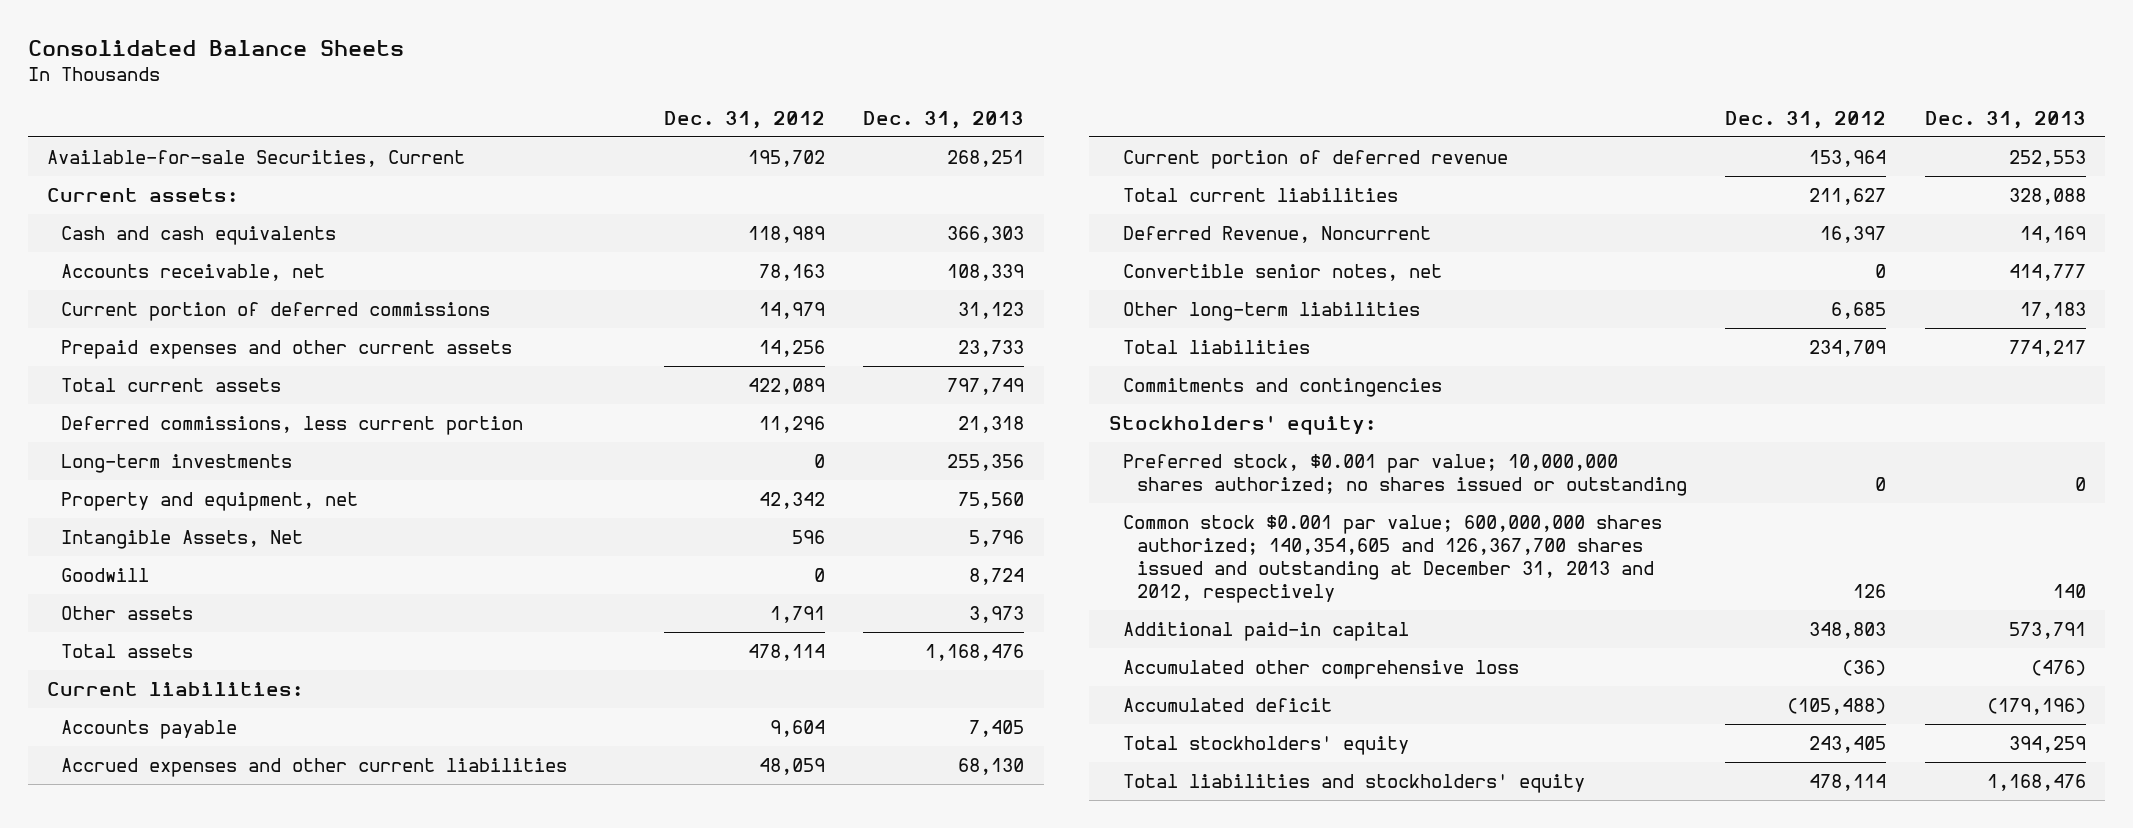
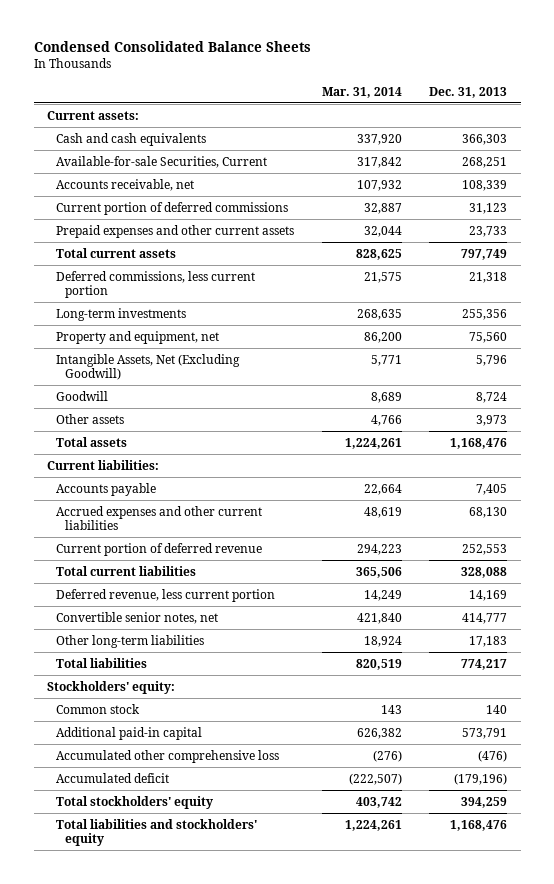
[27,40,404,57] Consolidated Balance Sheets -> [33,40,311,52] Condensed Consolidated Balance Sheets
[663,110,825,129] Dec. 31, 2012 -> none
none -> [321,86,402,98] Mar. 31, 2014
[47,149,466,167] Available-for-sale Securities, Current -> [56,155,268,168] Available-for-sale Securities, Current
[61,529,304,549] Intangible Assets, Net -> [56,353,241,380] Intangible Assets, Net (Excluding Goodwill)
[1122,225,1431,243] Deferred Revenue, Noncurrent -> [56,588,276,602] Deferred revenue, less current portion
[1122,377,1442,397] Commitments and contingencies -> none
[1122,453,1687,496] Preferred stock, $0.001 par value; 10,000,000 shares authorized; no shares issued or outstanding -> none
[1122,514,1662,604] Common stock $0.001 par value; 600,000,000 shares authorized; 140,354,605 and 126,367,700 shares issued and outstanding at December 31, 2013 and 2012, respectively -> [56,703,141,714] Common stock

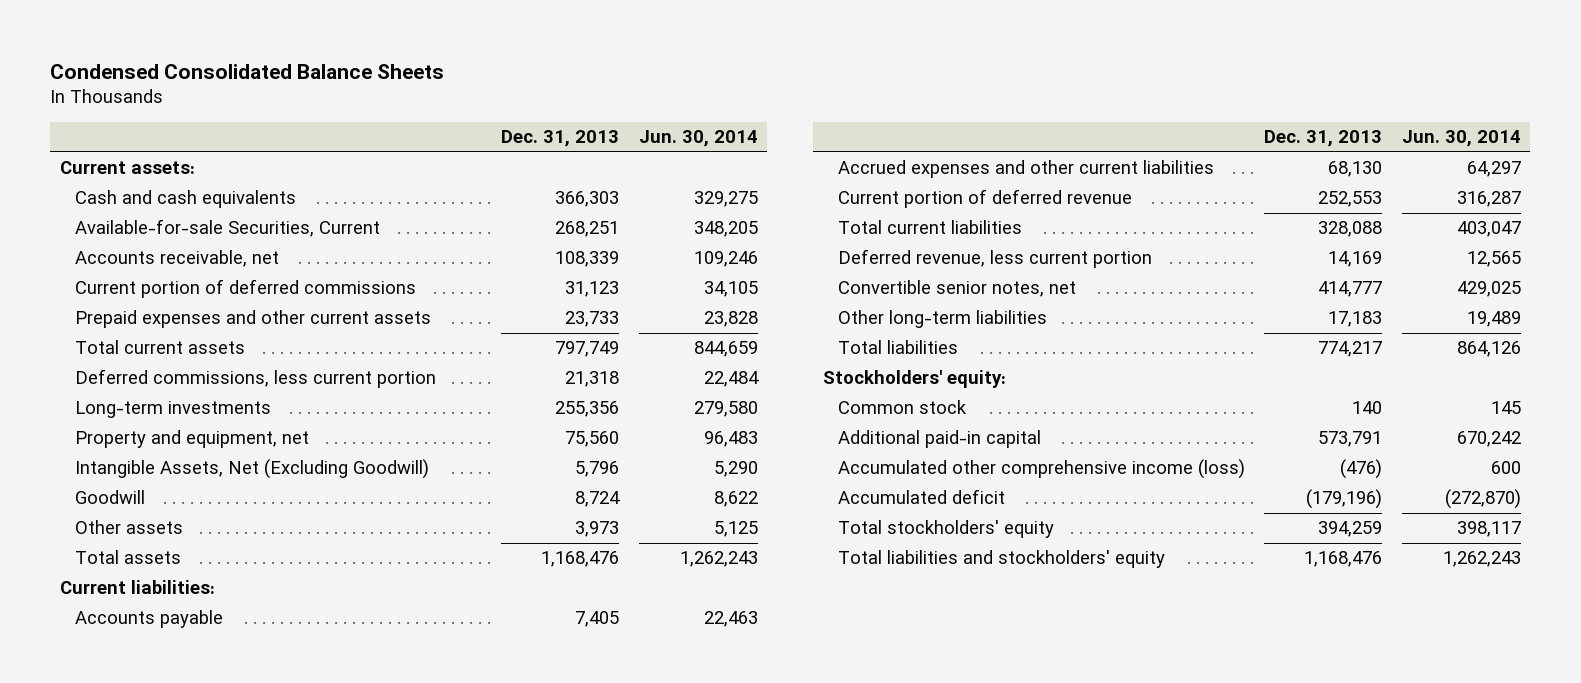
[321,86,402,98] Mar. 31, 2014 -> none
none -> [638,130,758,148] Jun. 30, 2014
[56,749,280,763] Accumulated other comprehensive loss -> [837,459,1245,480] Accumulated other comprehensive income (loss)

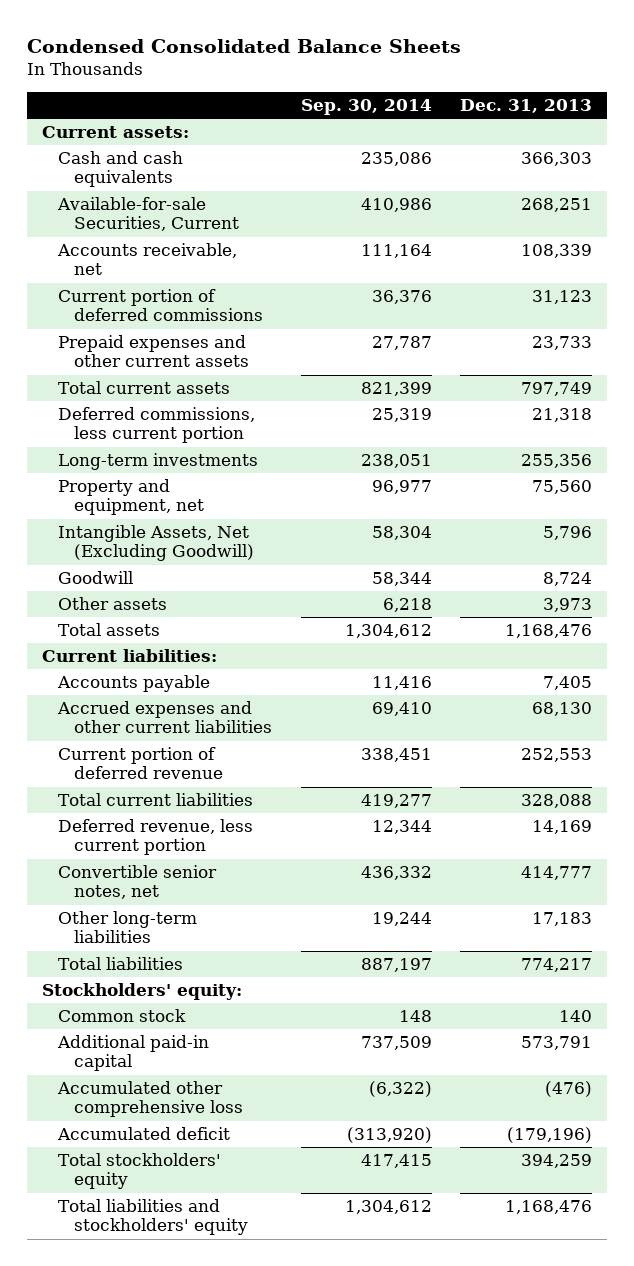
[638,130,758,148] Jun. 30, 2014 -> none
none -> [300,99,432,116] Sep. 30, 2014
[837,459,1245,480] Accumulated other comprehensive income (loss) -> [56,1081,244,1118] Accumulated other comprehensive loss

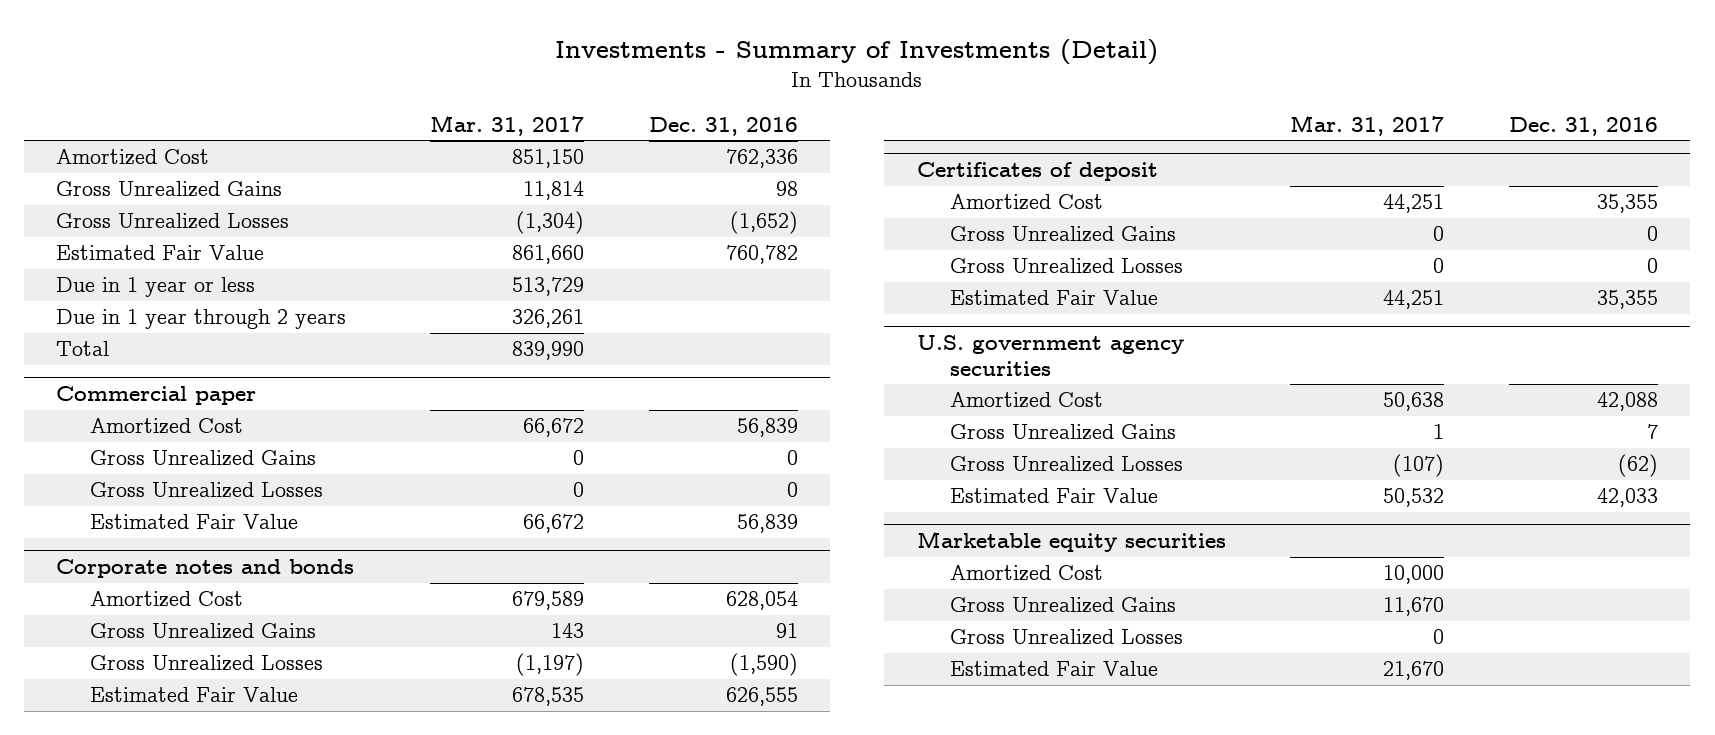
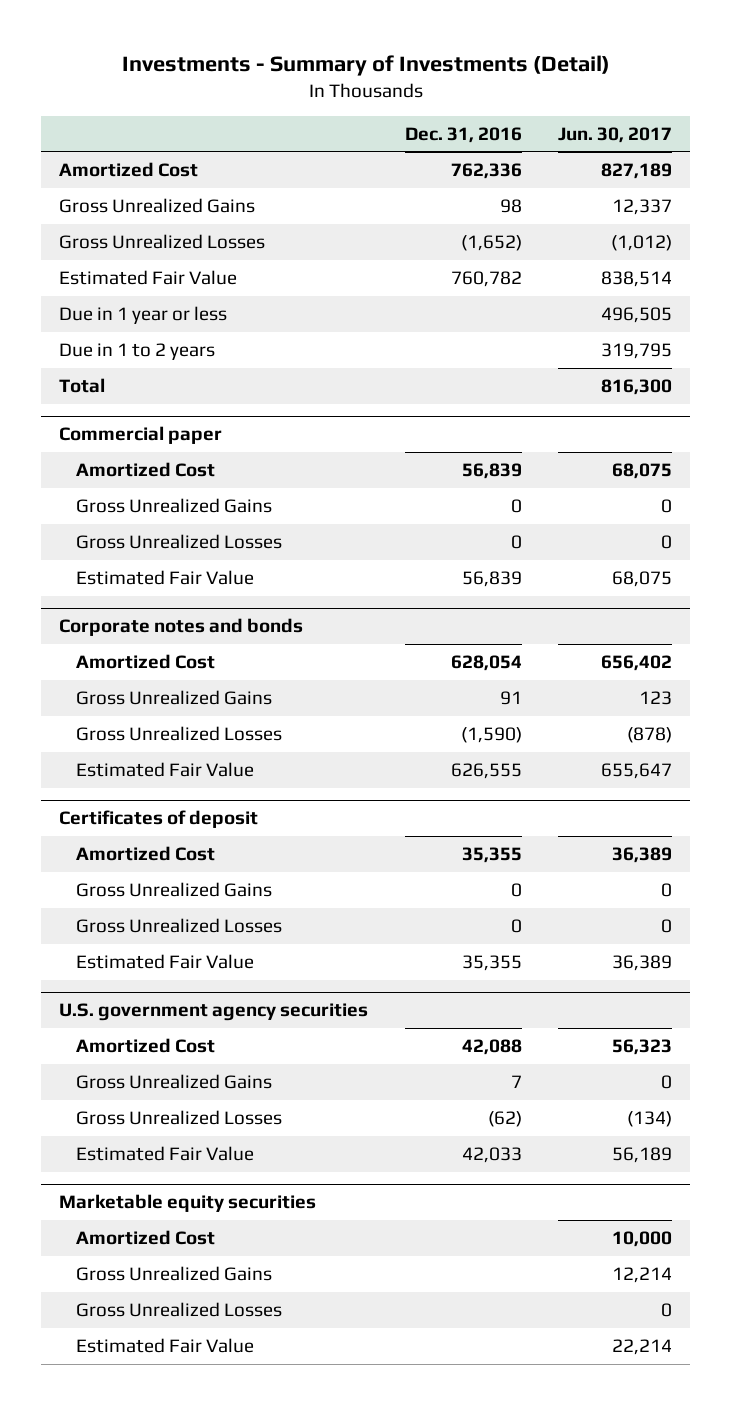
[430,114,585,136] Mar. 31, 2017 -> none
none -> [558,126,673,143] Jun. 30, 2017
[56,309,347,330] Due in 1 year through 2 years -> [59,343,216,361] Due in 1 to 2 years

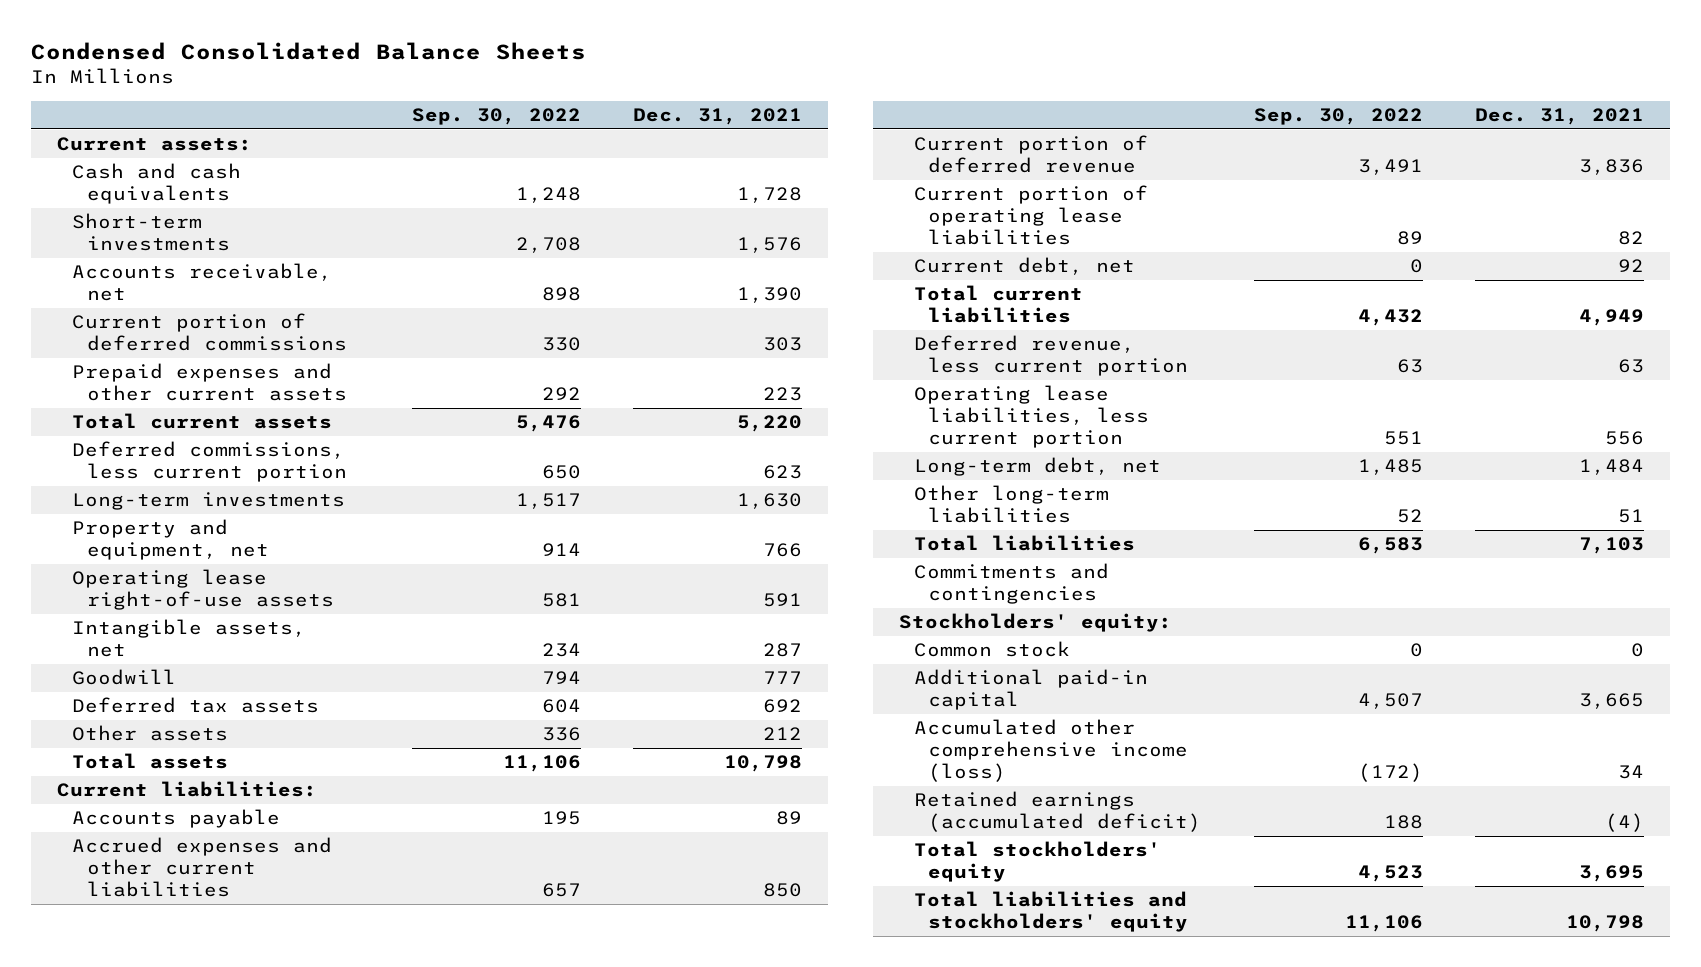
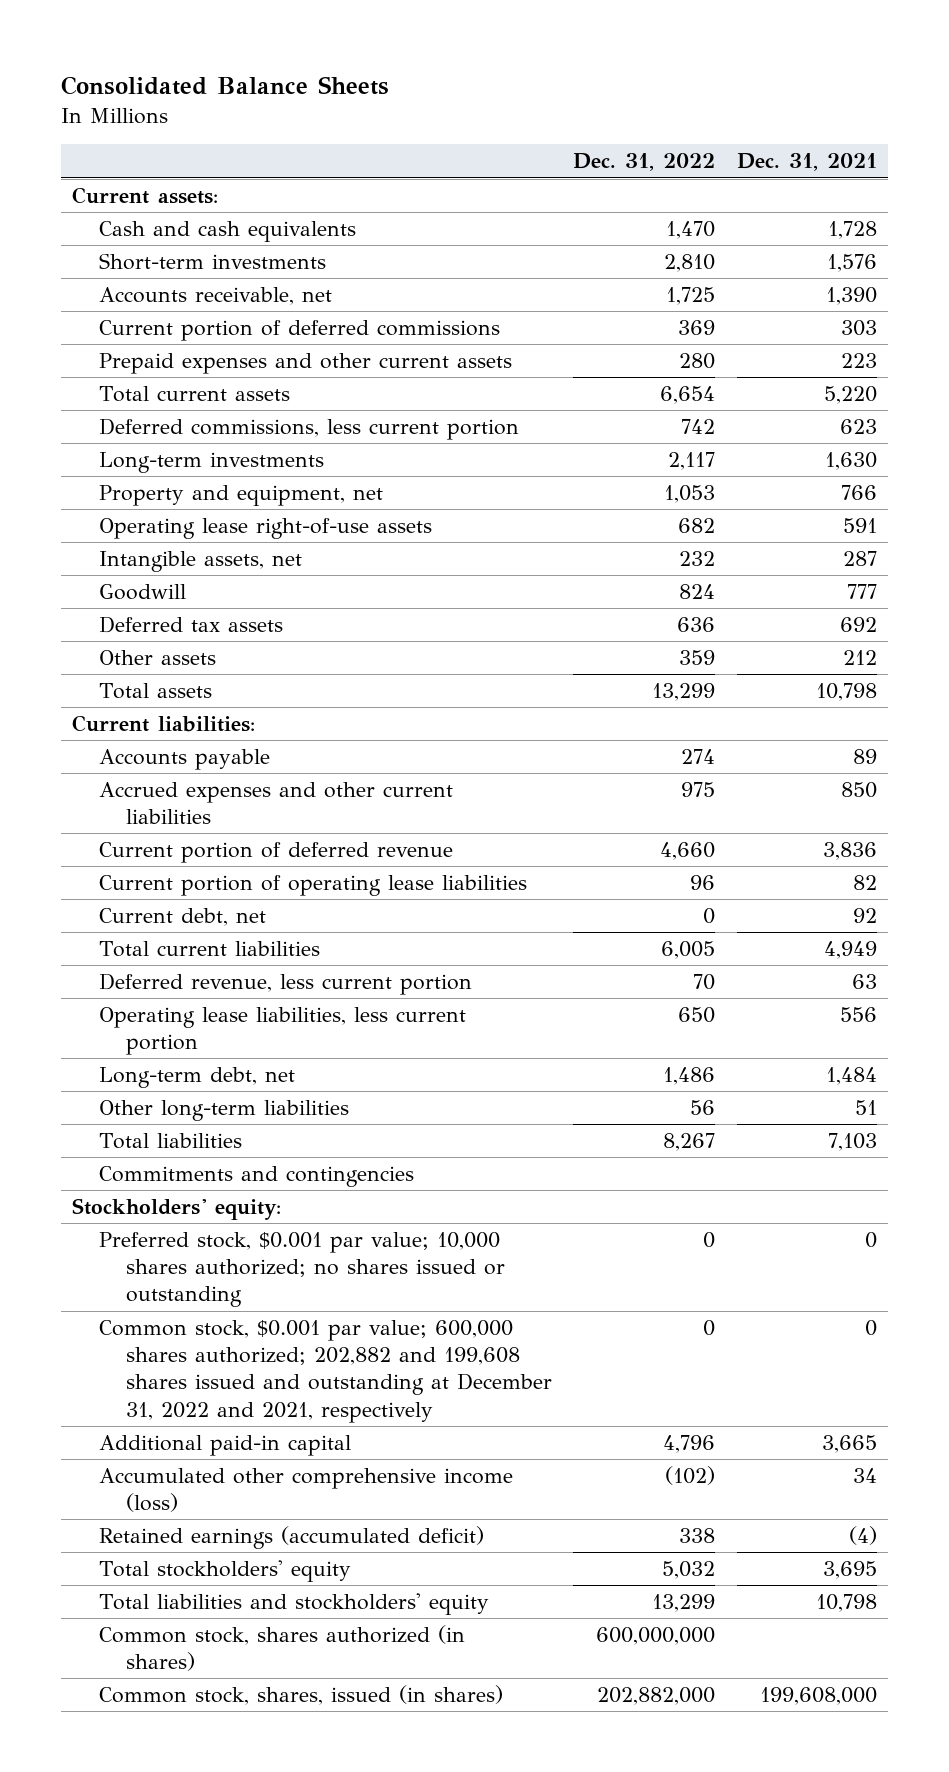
[31,41,587,60] Condensed Consolidated Balance Sheets -> [60,76,389,96] Consolidated Balance Sheets
[411,108,581,126] Sep. 30, 2022 -> none
none -> [573,153,716,172] Dec. 31, 2022
none -> [98,1231,505,1308] Preferred stock, $0.001 par value; 10,000 shares authorized; no shares issued or outstanding
[913,641,1070,658] Common stock -> [98,1319,552,1423] Common stock, $0.001 par value; 600,000 shares authorized; 202,882 and 199,608 shares issued and outstanding at December 31, 2022 and 2021, respectively
none -> [98,1624,465,1672] Common stock, shares authorized (in shares)
none -> [98,1684,503,1705] Common stock, shares, issued (in shares)

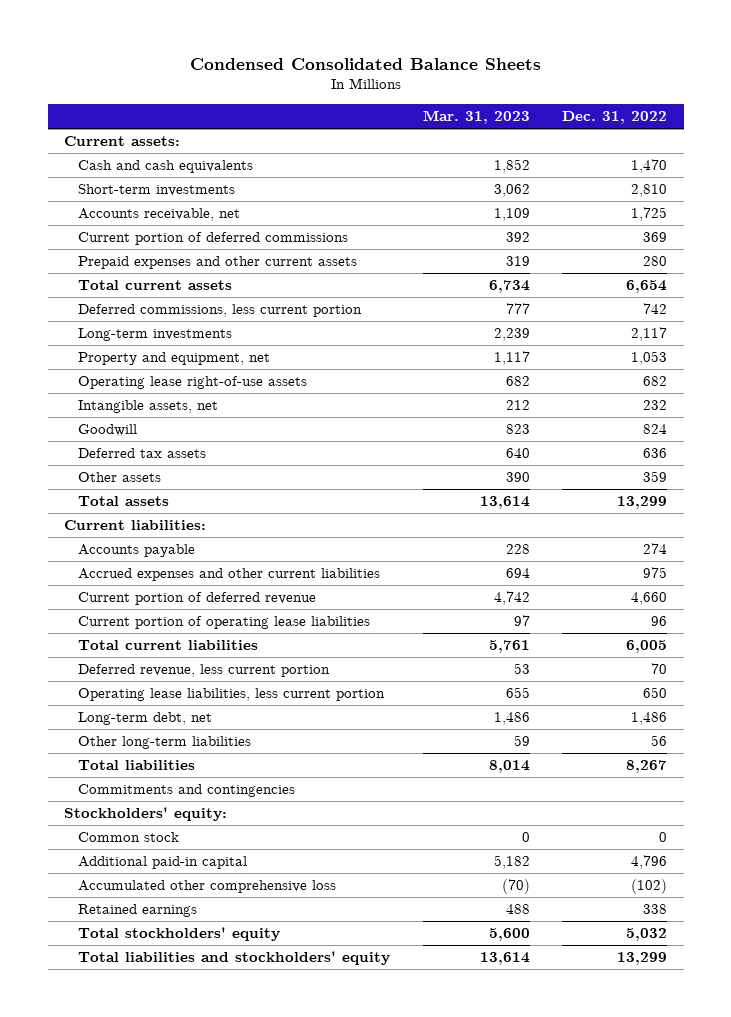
[60,76,389,96] Consolidated Balance Sheets -> [189,57,541,70] Condensed Consolidated Balance Sheets
[736,153,877,172] Dec. 31, 2021 -> none
none -> [422,109,530,124] Mar. 31, 2023
[98,907,266,926] Current debt, net -> none
[98,1231,505,1308] Preferred stock, $0.001 par value; 10,000 shares authorized; no shares issued or outstanding -> none
[98,1319,552,1423] Common stock, $0.001 par value; 600,000 shares authorized; 202,882 and 199,608 shares issued and outstanding at December 31, 2022 and 2021, respectively -> [77,832,179,843] Common stock
[98,1467,513,1513] Accumulated other comprehensive income (loss) -> [77,880,336,894] Accumulated other comprehensive loss
[98,1525,484,1549] Retained earnings (accumulated deficit) -> [77,904,197,918] Retained earnings
[98,1624,465,1672] Common stock, shares authorized (in shares) -> none
[98,1684,503,1705] Common stock, shares, issued (in shares) -> none

